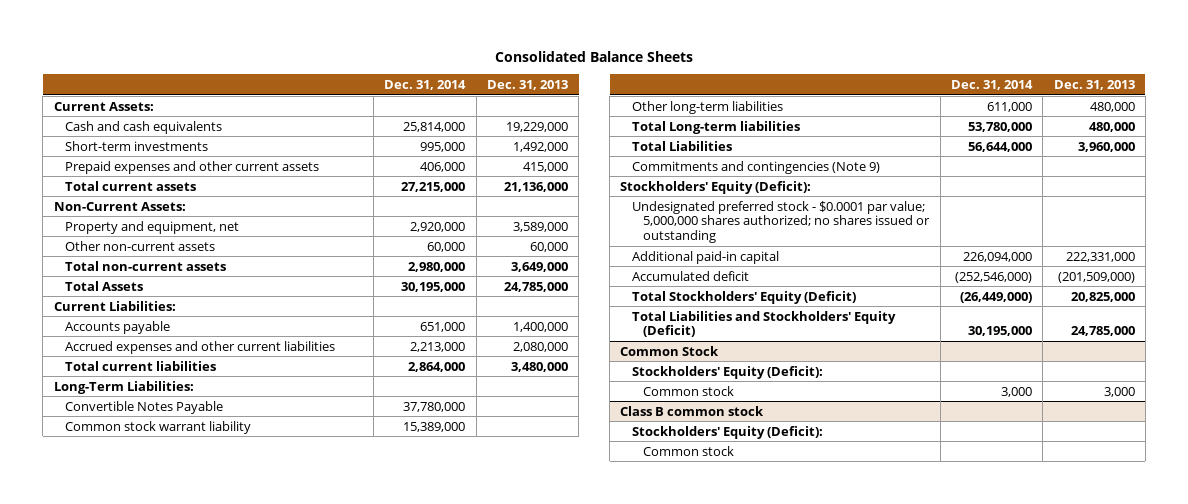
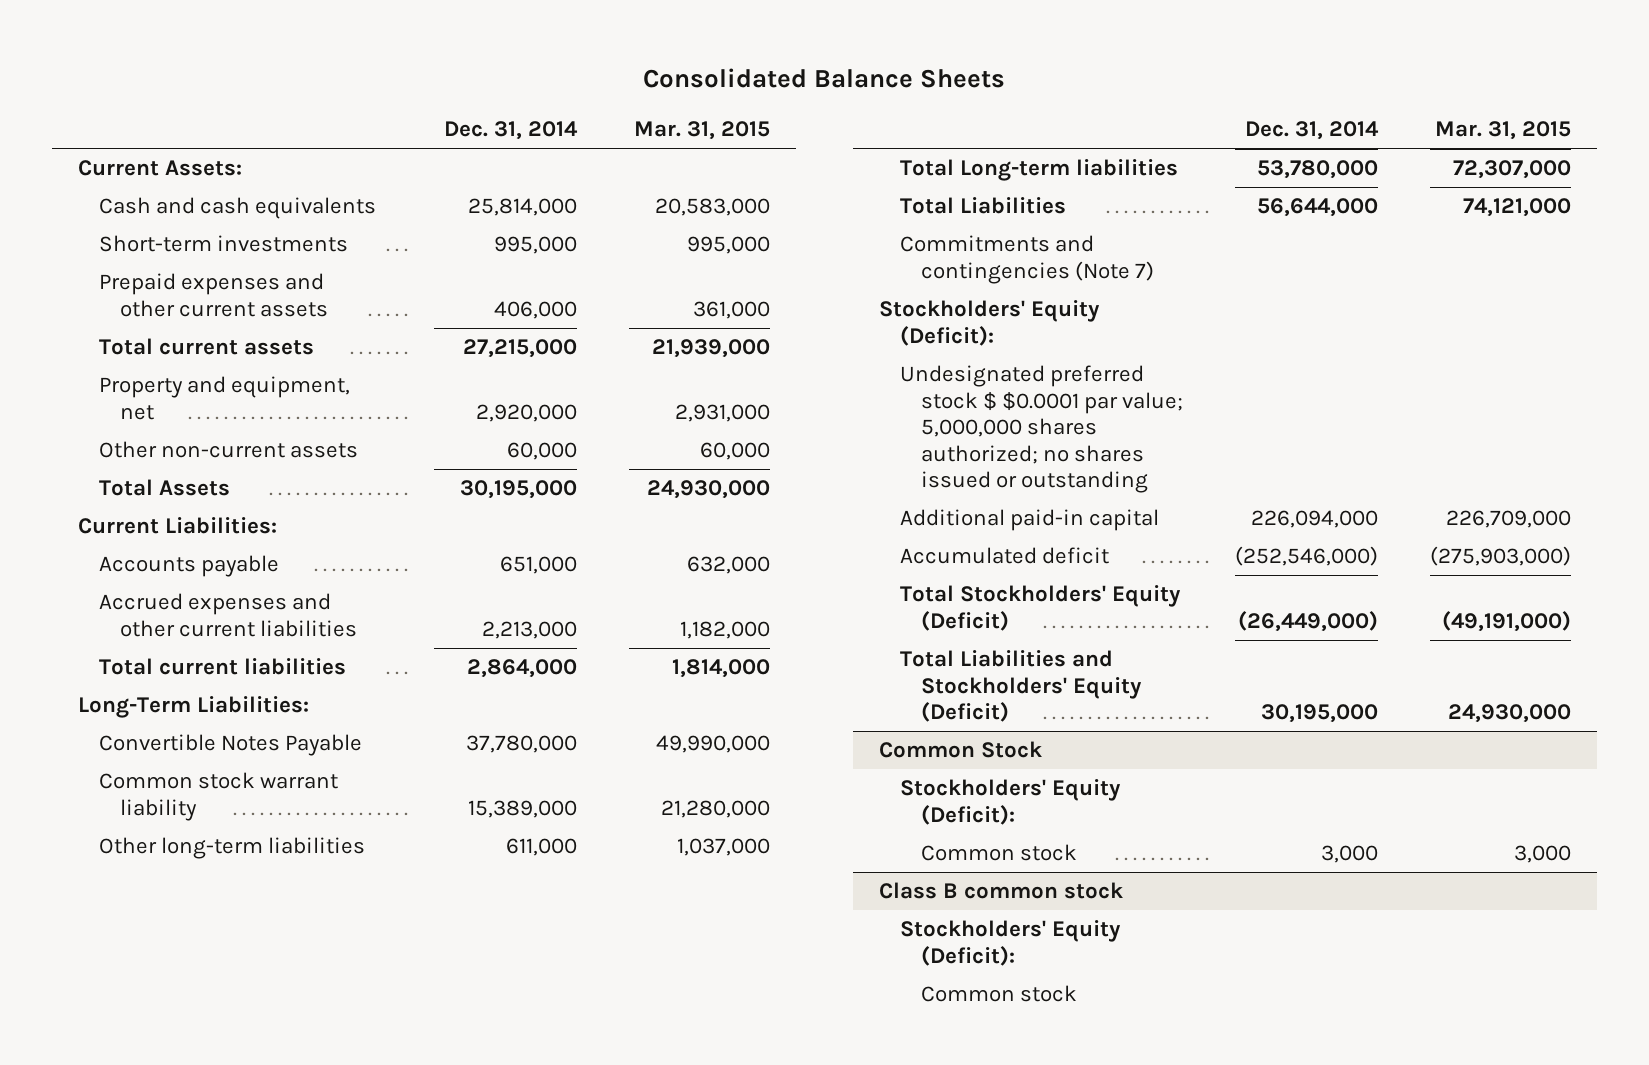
[486,79,568,90] Dec. 31, 2013 -> none
none -> [634,121,771,141] Mar. 31, 2015
[53,201,186,211] Non-Current Assets: -> none
[65,260,227,271] Total non-current assets -> none
[631,160,880,174] Commitments and contingencies (Note 9) -> [899,235,1154,284] Commitments and contingencies (Note 7)
[631,200,931,244] Undesignated preferred stock - $0.0001 par value; 5,000,000 shares authorized; no shares issued or outstanding -> [899,365,1183,494] Undesignated preferred stock $ $0.0001 par value; 5,000,000 shares authorized; no shares issued or outstanding

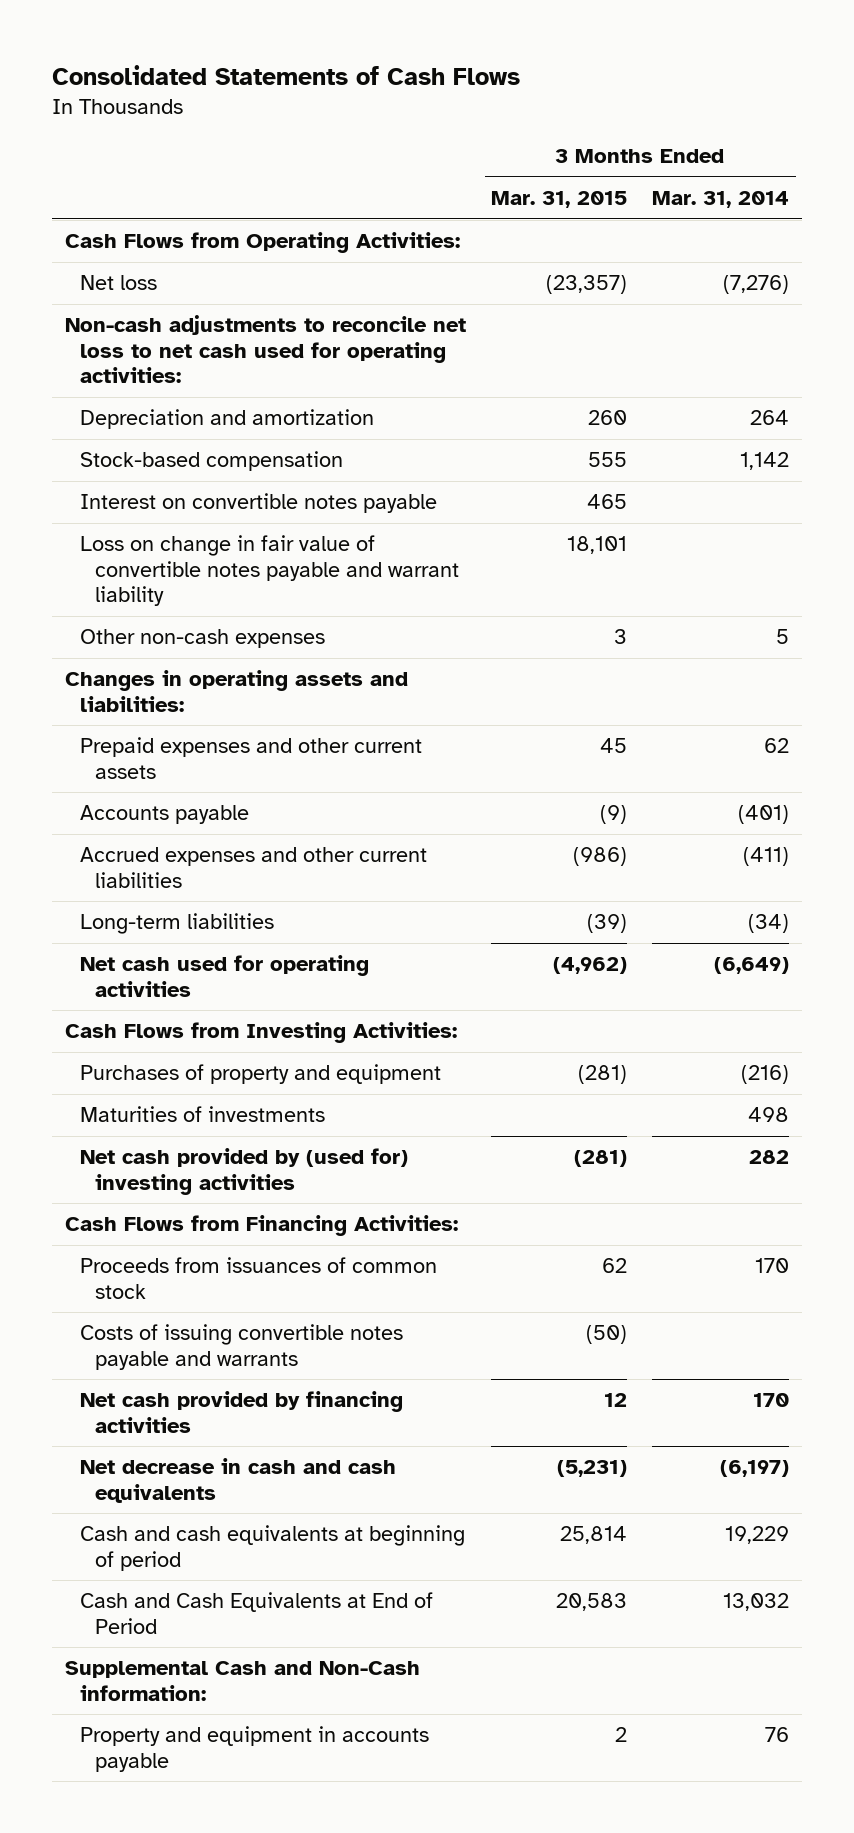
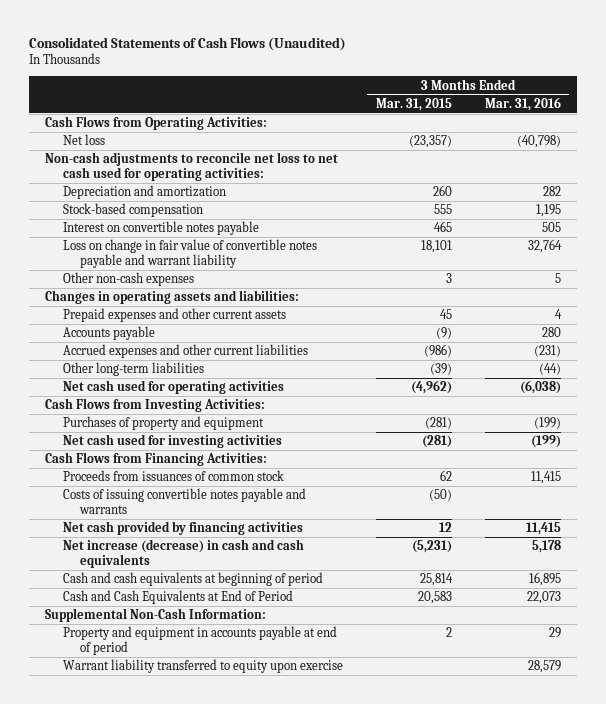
[52,65,521,86] Consolidated Statements of Cash Flows -> [28,36,346,51] Consolidated Statements of Cash Flows (Unaudited)
[652,191,790,209] Mar. 31, 2014 -> none
none -> [484,96,561,111] Mar. 31, 2016
[79,913,274,935] Long-term liabilities -> [62,362,204,377] Other long-term liabilities
[79,1106,325,1123] Maturities of investments -> none
[79,1148,408,1195] Net cash provided by (used for) investing activities -> [62,434,282,449] Net cash used for investing activities
[79,1458,396,1503] Net decrease in cash and cash equivalents -> [62,539,304,569] Net increase (decrease) in cash and cash equivalents
[64,1661,420,1701] Supplemental Cash and Non-Cash information: -> [44,608,266,623] Supplemental Non-Cash Information:
[79,1726,429,1772] Property and equipment in accounts payable -> [62,626,337,656] Property and equipment in accounts payable at end of period
none -> [62,659,343,674] Warrant liability transferred to equity upon exercise

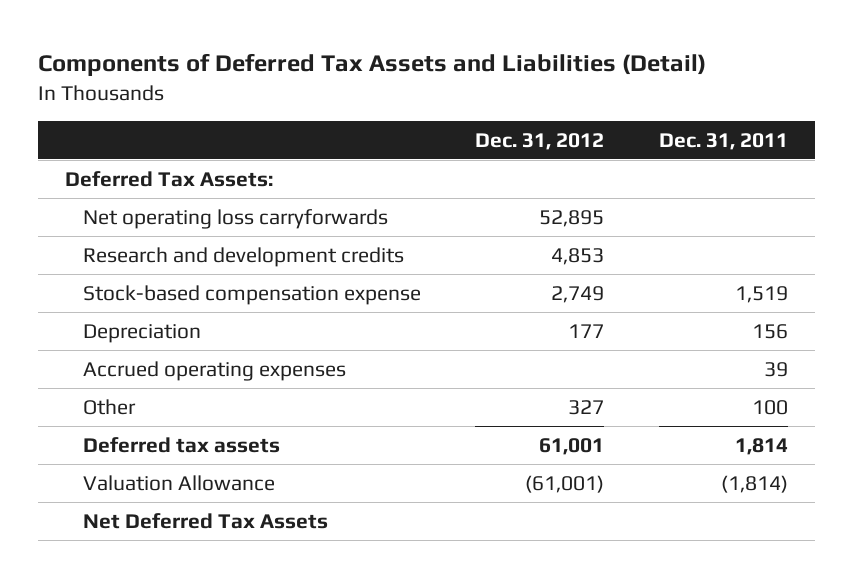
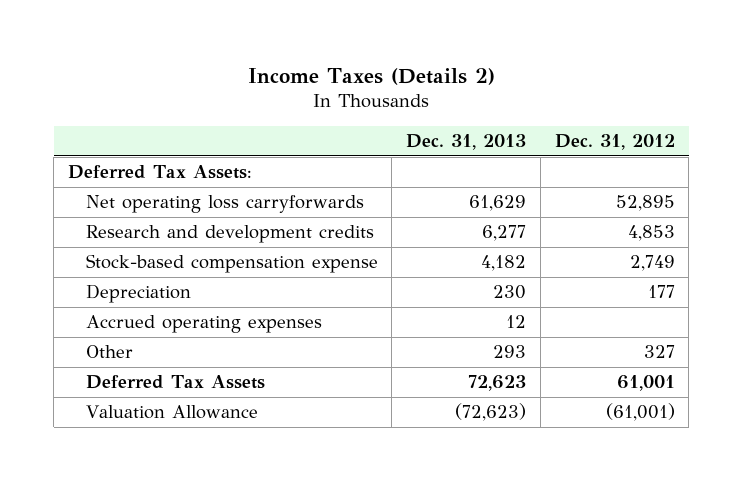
[38,53,707,77] Components of Deferred Tax Assets and Liabilities (Detail) -> [248,67,496,85] Income Taxes (Details 2)
[658,132,788,150] Dec. 31, 2011 -> none
none -> [406,134,527,151] Dec. 31, 2013
[83,436,281,453] Deferred tax assets -> [85,375,265,390] Deferred Tax Assets
[83,512,329,529] Net Deferred Tax Assets -> none

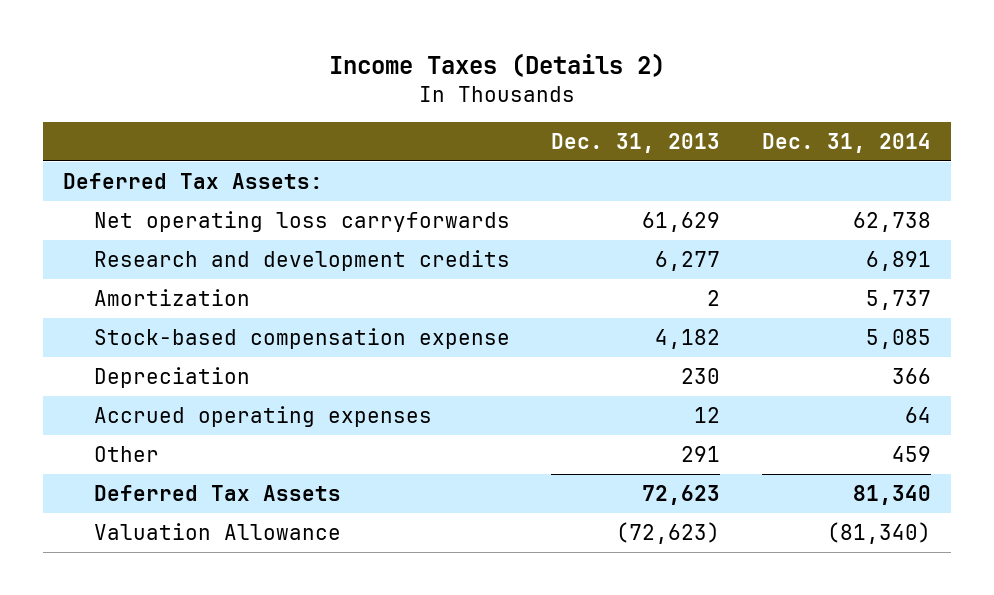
[554,134,675,151] Dec. 31, 2012 -> none
none -> [761,132,931,153] Dec. 31, 2014
none -> [94,288,251,306] Amortization
[493,345,527,359] 293 -> [681,445,721,462] 291

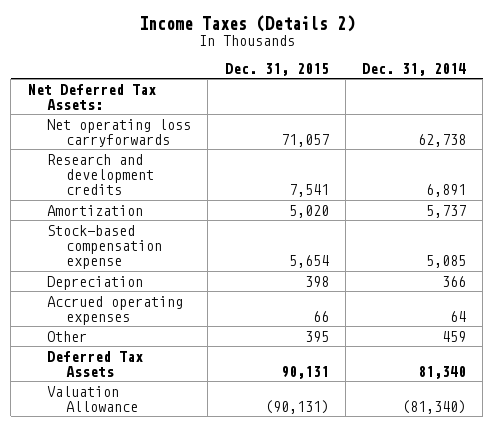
[551,132,721,153] Dec. 31, 2013 -> none
none -> [224,62,329,76] Dec. 31, 2015
[63,172,324,189] Deferred Tax Assets: -> [27,83,156,110] Net Deferred Tax Assets:

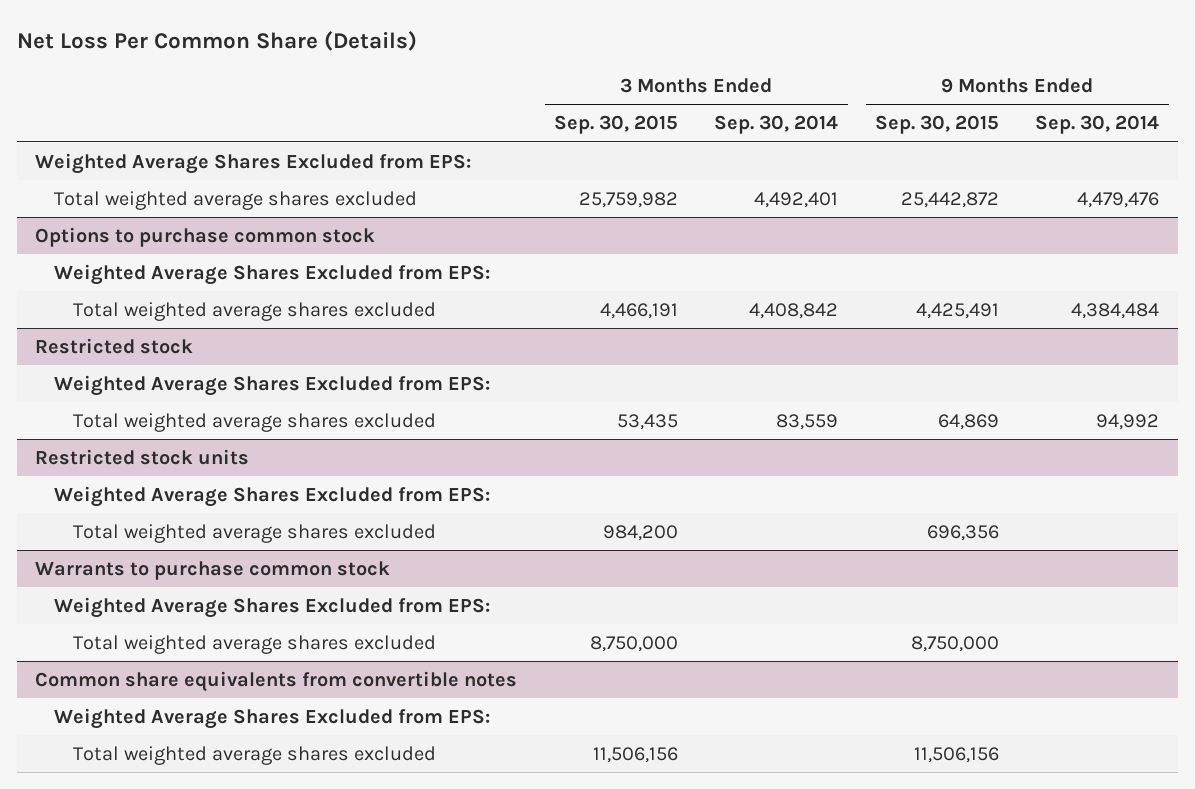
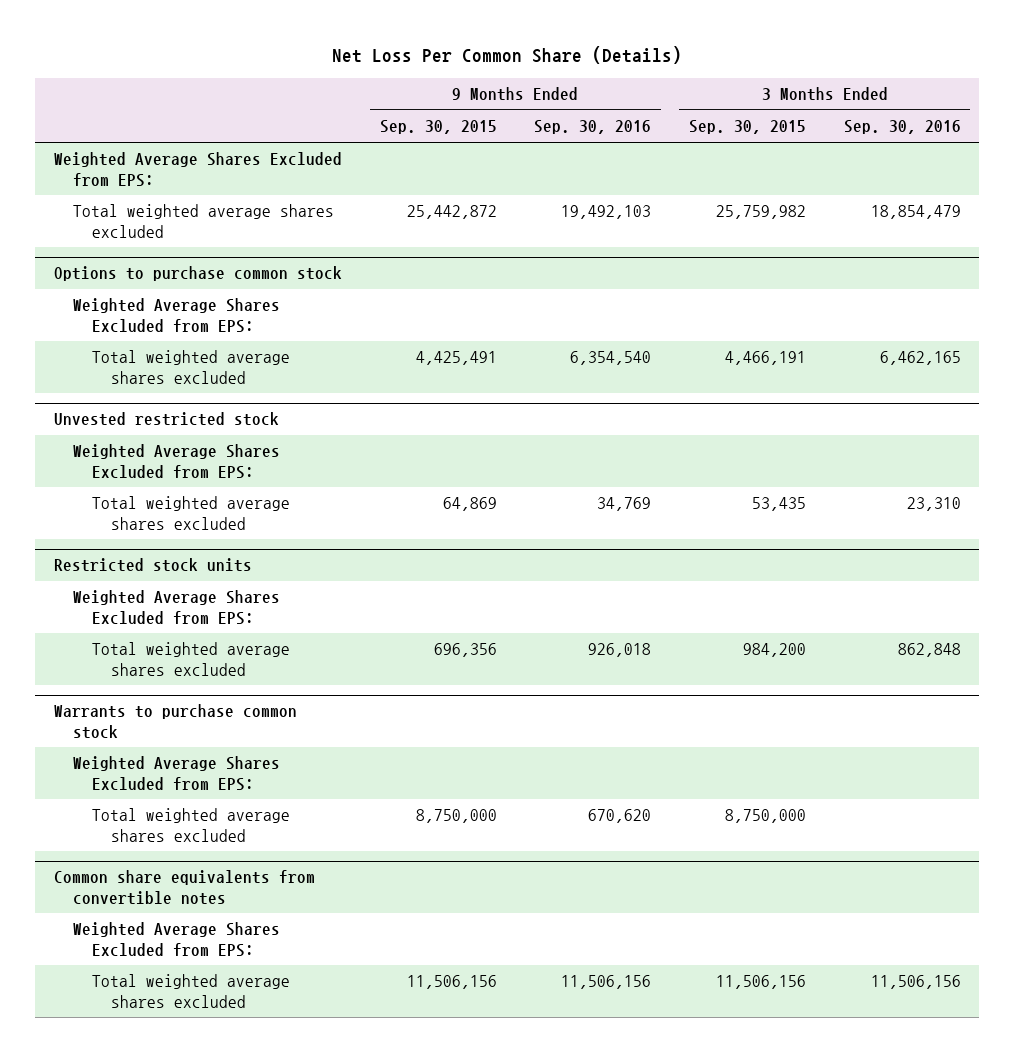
[714,115,839,135] Sep. 30, 2014 -> none
[1035,115,1160,135] Sep. 30, 2014 -> none
none -> [534,120,652,135] Sep. 30, 2016
none -> [843,120,961,135] Sep. 30, 2016
[35,337,194,354] Restricted stock -> [53,412,279,427] Unvested restricted stock

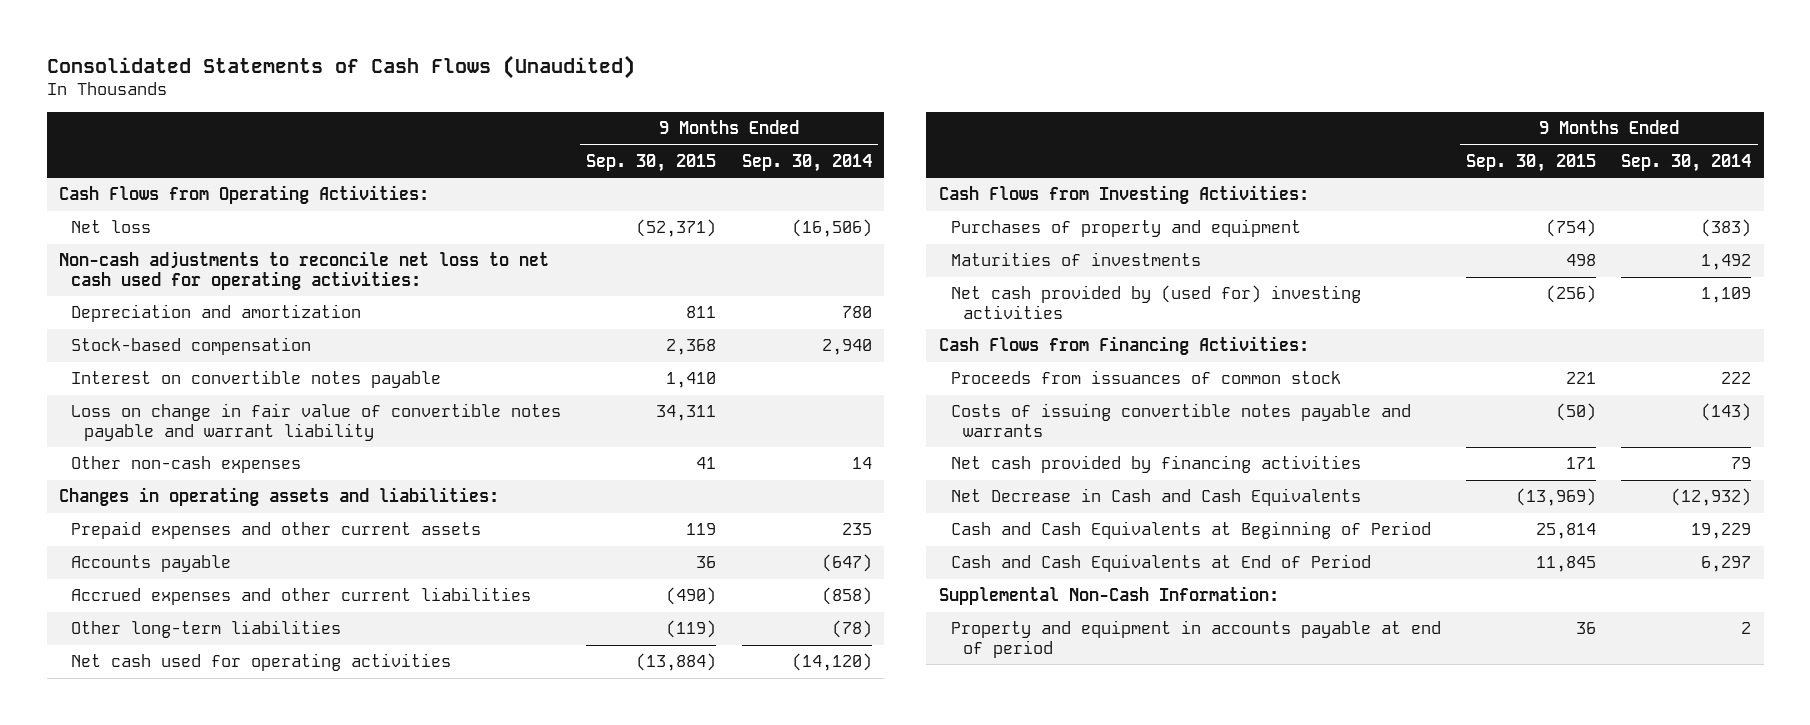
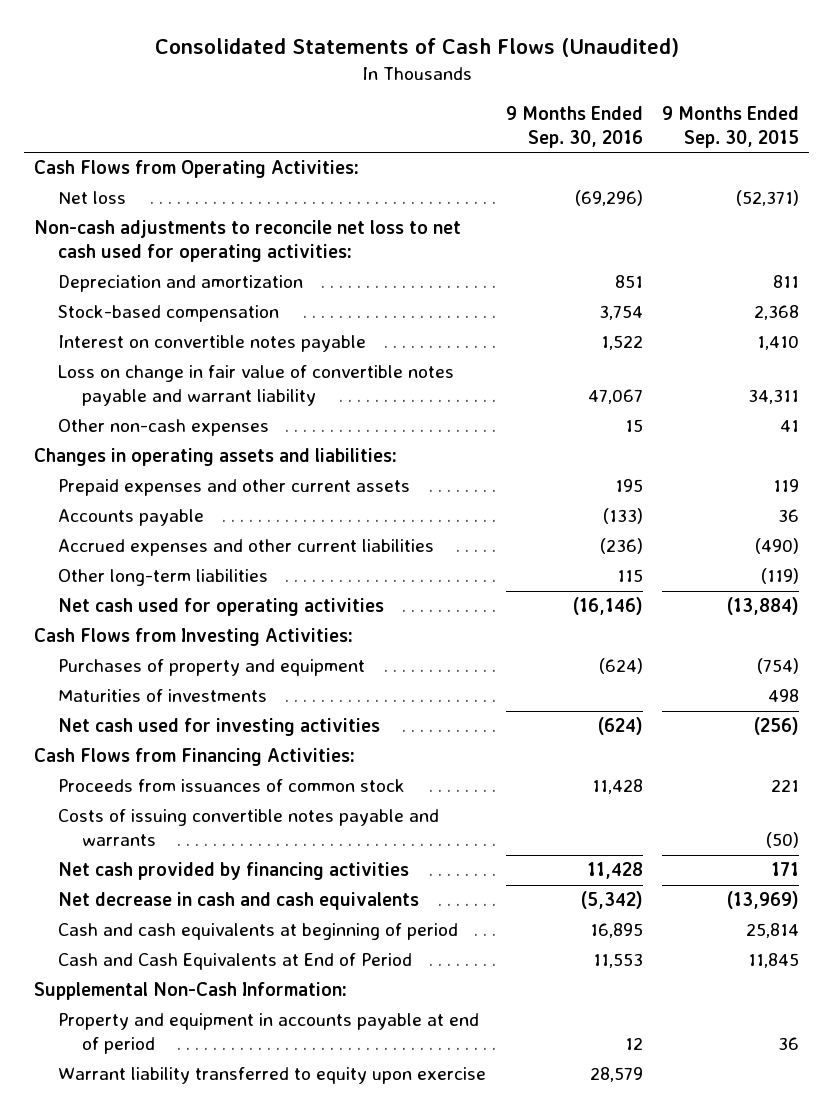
[741,153,872,172] Sep. 30, 2014 -> none
none -> [505,105,643,149] 9 Months Ended Sep. 30, 2016
[950,285,1361,319] Net cash provided by (used for) investing activities -> [58,718,381,737] Net cash used for investing activities
[950,488,1361,507] Net Decrease in Cash and Cash Equivalents -> [58,892,420,911] Net decrease in cash and cash equivalents
[950,521,1431,540] Cash and Cash Equivalents at Beginning of Period -> [58,923,459,941] Cash and cash equivalents at beginning of period
none -> [58,1067,487,1085] Warrant liability transferred to equity upon exercise

